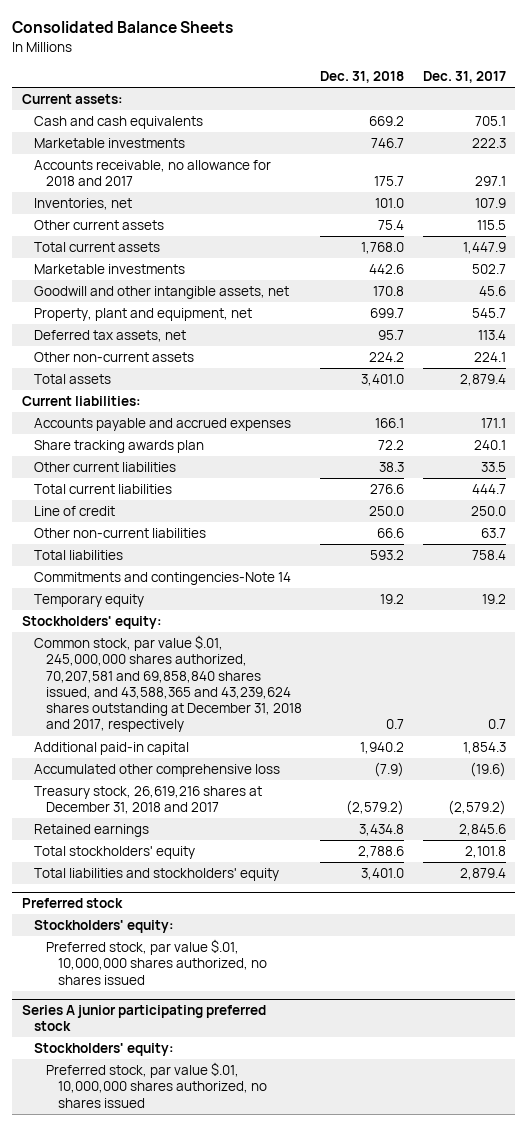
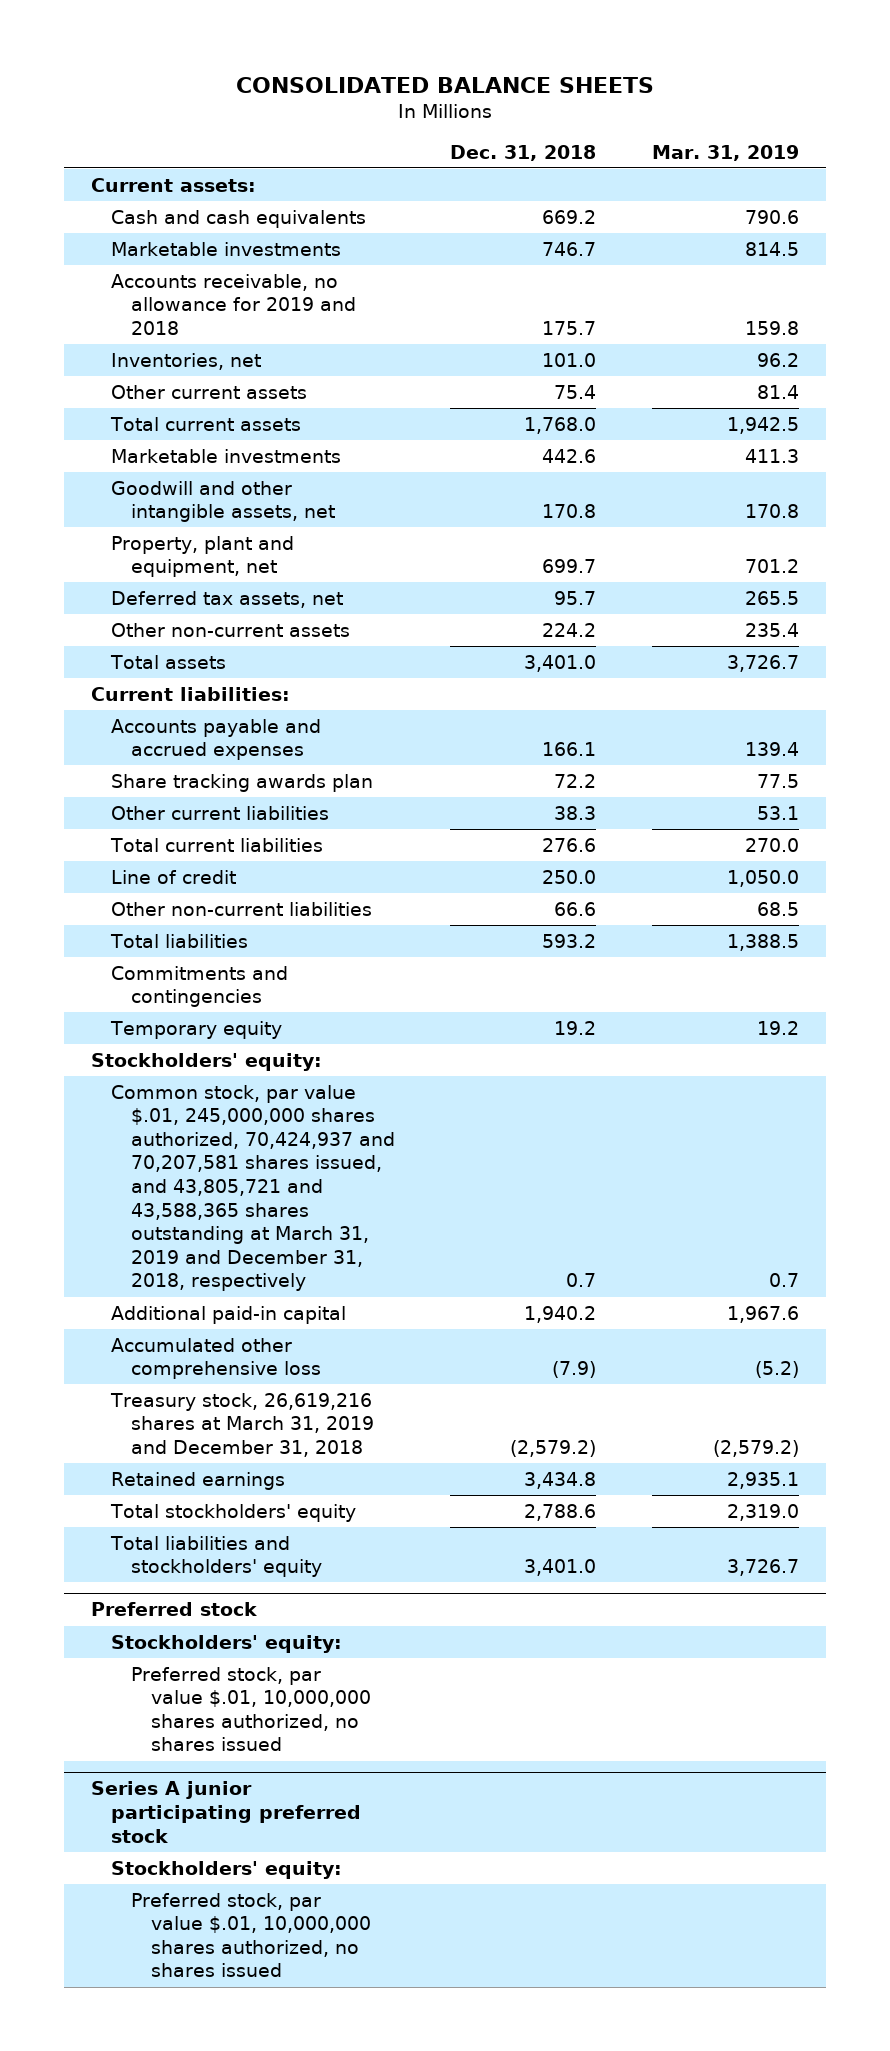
[12,21,234,34] Consolidated Balance Sheets -> [235,76,654,93] CONSOLIDATED BALANCE SHEETS
[422,71,506,84] Dec. 31, 2017 -> none
none -> [651,144,799,161] Mar. 31, 2019
[33,159,271,187] Accounts receivable, no allowance for 2018 and 2017 -> [111,273,356,335] Accounts receivable, no allowance for 2019 and 2018
[33,571,291,585] Commitments and contingencies-Note 14 -> [111,965,289,1008] Commitments and contingencies
[33,634,302,733] Common stock, par value $.01, 245,000,000 shares authorized, 70,207,581 and 69,858,840 shares issued, and 43,588,365 and 43,239,624 shares outstanding at December 31, 2018 and 2017, respectively -> [111,1084,395,1292] Common stock, par value $.01, 245,000,000 shares authorized, 70,424,937 and 70,207,581 shares issued, and 43,805,721 and 43,588,365 shares outstanding at March 31, 2019 and December 31, 2018, respectively
[33,785,262,815] Treasury stock, 26,619,216 shares at December 31, 2018 and 2017 -> [110,1392,374,1457] Treasury stock, 26,619,216 shares at March 31, 2019 and December 31, 2018

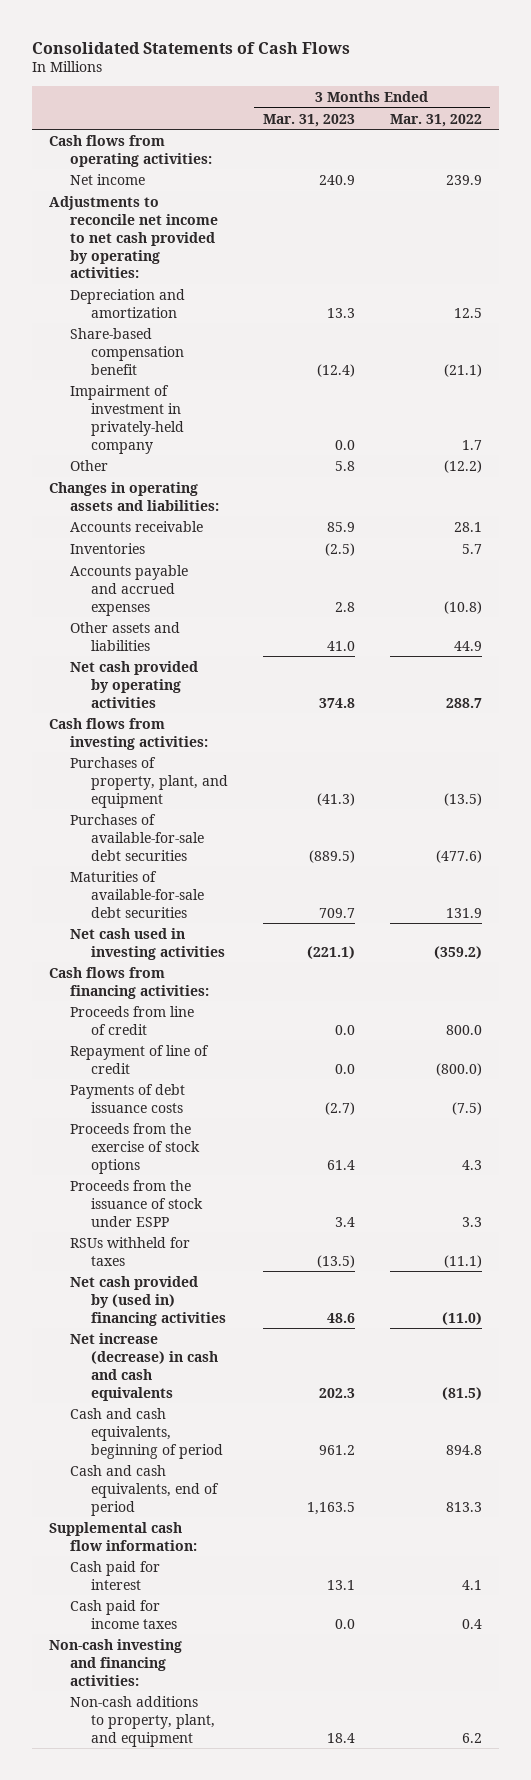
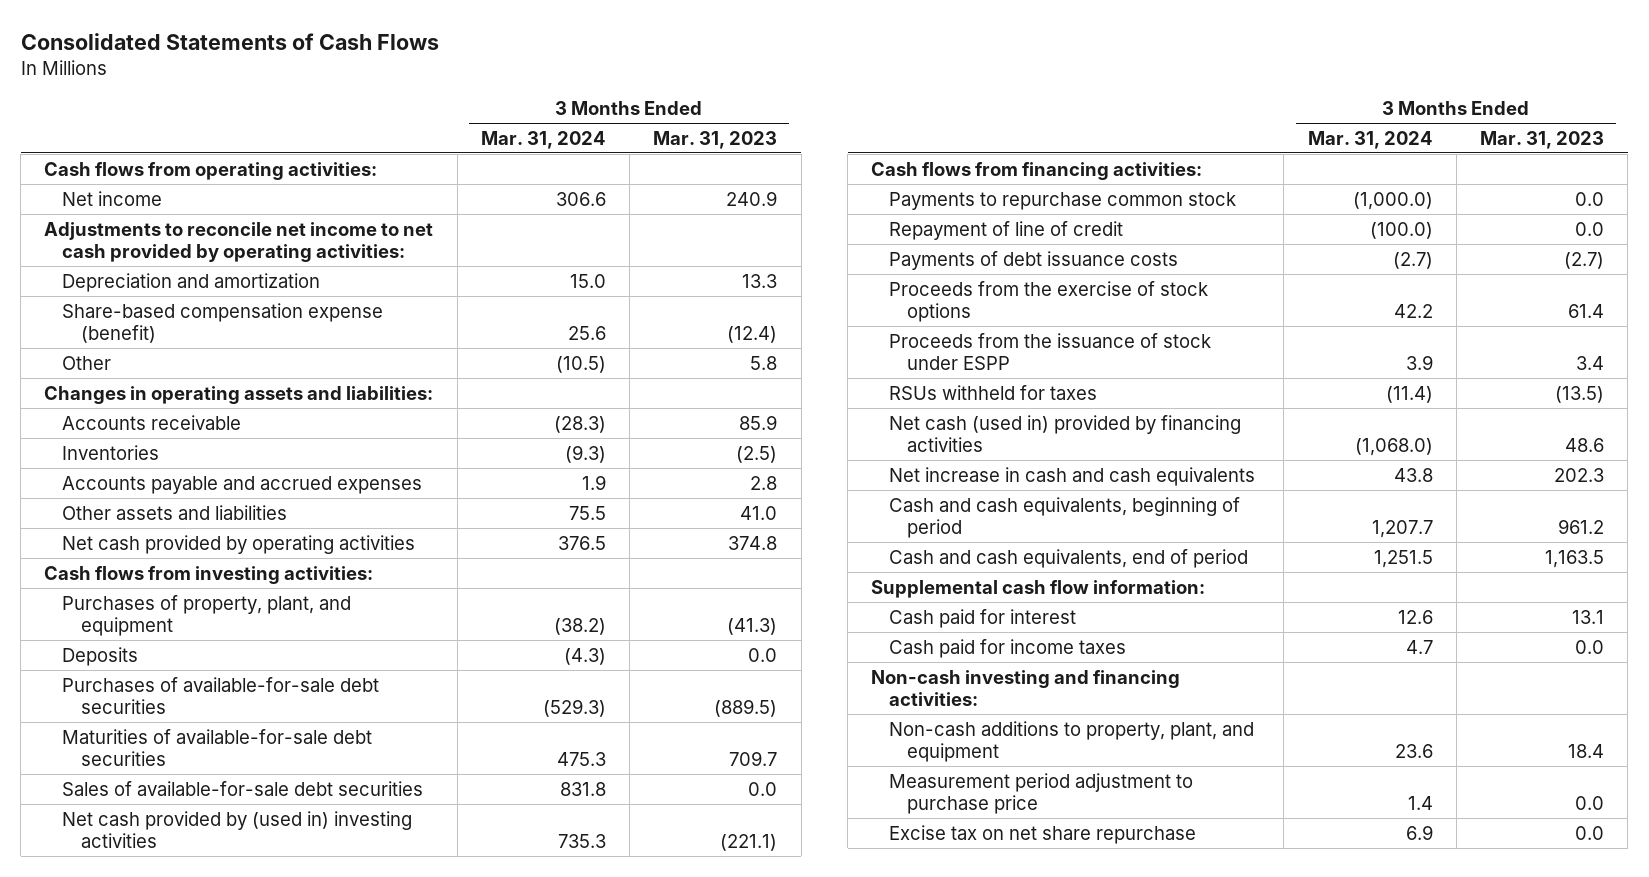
[389,113,482,127] Mar. 31, 2022 -> none
none -> [480,130,606,149] Mar. 31, 2024
[70,384,185,454] Impairment of investment in privately-held company -> none
[70,327,185,375] Share-based compensation benefit -> [62,302,384,344] Share-based compensation expense (benefit)
none -> [62,646,139,666] Deposits
none -> [62,780,424,796] Sales of available-for-sale debt securities
[70,927,226,960] Net cash used in investing activities -> [62,810,413,849] Net cash provided by (used in) investing activities
[70,1005,195,1035] Proceeds from line of credit -> none
none -> [889,191,1237,210] Payments to repurchase common stock
[70,1275,227,1326] Net cash provided by (used in) financing activities -> [889,414,1242,453] Net cash (used in) provided by financing activities
[70,1332,219,1401] Net increase (decrease) in cash and cash equivalents -> [889,466,1256,486] Net increase in cash and cash equivalents
none -> [889,772,1194,815] Measurement period adjustment to purchase price
none -> [889,824,1197,844] Excise tax on net share repurchase

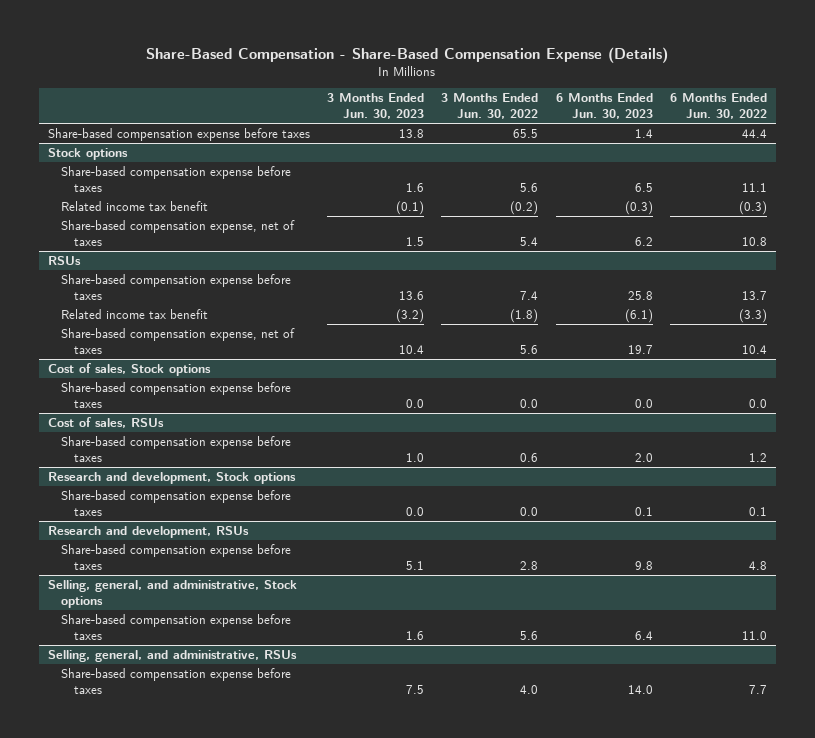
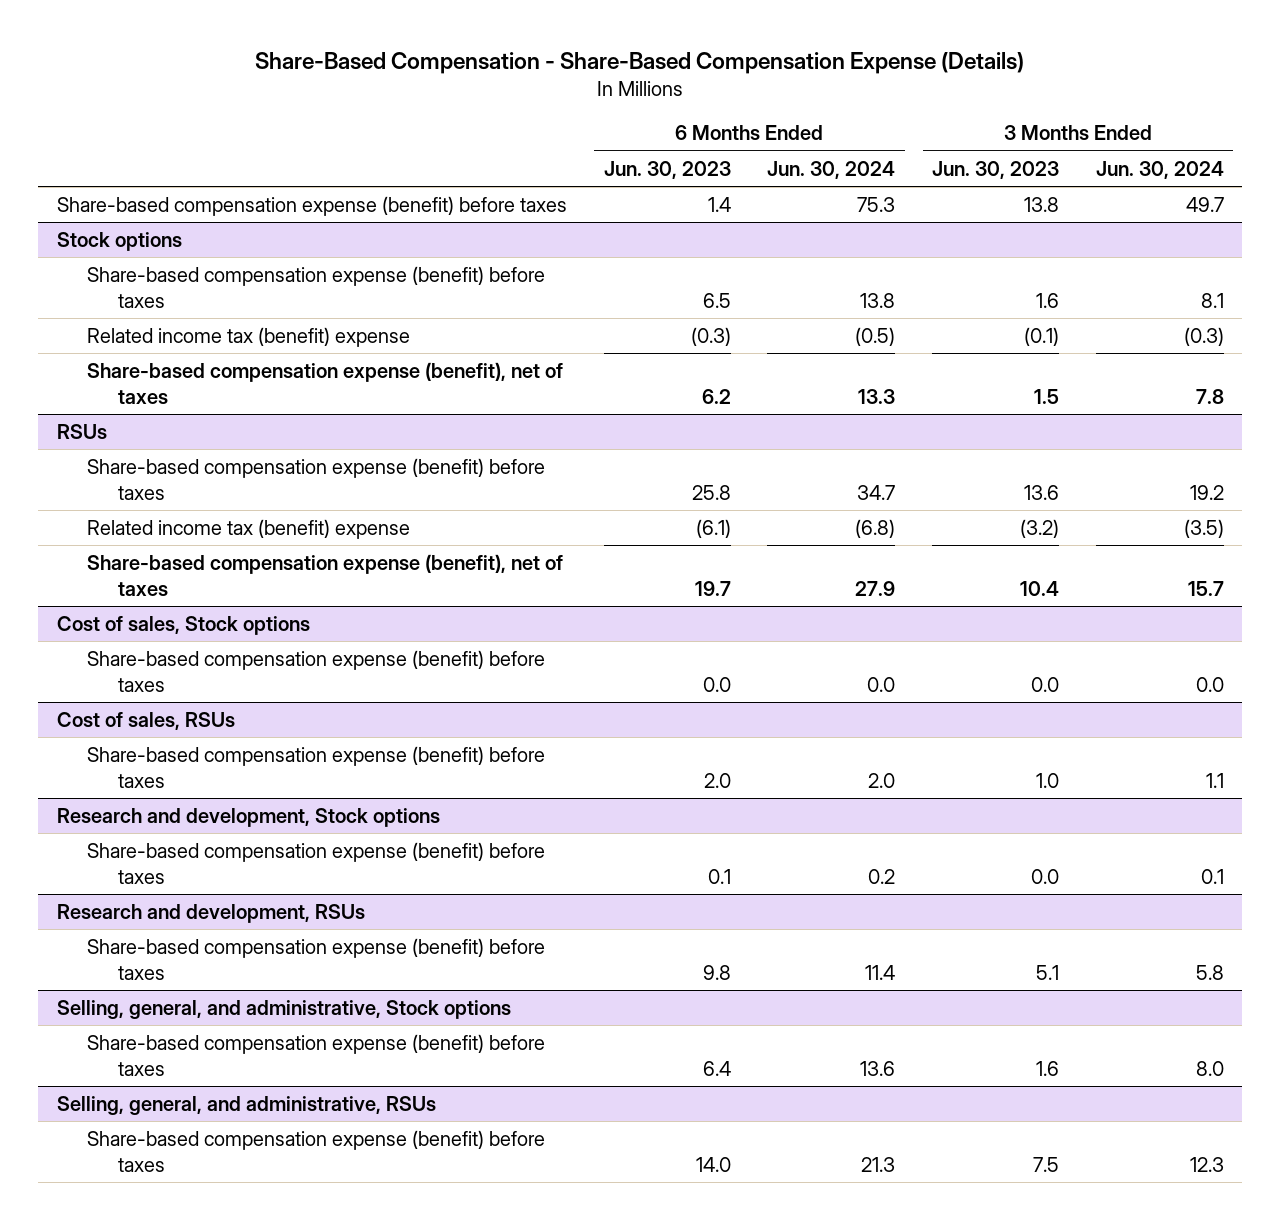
[441,93,539,119] 3 Months Ended Jun. 30, 2022 -> none
[670,93,768,119] 6 Months Ended Jun. 30, 2022 -> none
none -> [767,160,896,179] Jun. 30, 2024
none -> [1095,160,1224,179] Jun. 30, 2024
[47,128,310,142] Share-based compensation expense before taxes -> [56,195,567,216] Share-based compensation expense (benefit) before taxes
[60,166,291,192] Share-based compensation expense before taxes -> [87,265,546,308] Share-based compensation expense (benefit) before taxes
[60,201,208,212] Related income tax benefit -> [87,326,411,347] Related income tax (benefit) expense
[60,220,295,246] Share-based compensation expense, net of taxes -> [87,361,564,404] Share-based compensation expense (benefit), net of taxes
[60,274,291,300] Share-based compensation expense before taxes -> [87,457,546,500] Share-based compensation expense (benefit) before taxes
[60,309,208,320] Related income tax benefit -> [87,518,411,539] Related income tax (benefit) expense
[60,328,295,354] Share-based compensation expense, net of taxes -> [87,553,564,596] Share-based compensation expense (benefit), net of taxes
[60,382,291,408] Share-based compensation expense before taxes -> [87,649,546,692] Share-based compensation expense (benefit) before taxes
[60,436,291,462] Share-based compensation expense before taxes -> [87,745,546,788] Share-based compensation expense (benefit) before taxes
[60,490,291,516] Share-based compensation expense before taxes -> [87,841,546,884] Share-based compensation expense (benefit) before taxes
[60,544,291,570] Share-based compensation expense before taxes -> [87,937,546,980] Share-based compensation expense (benefit) before taxes
[60,614,291,640] Share-based compensation expense before taxes -> [87,1033,546,1076] Share-based compensation expense (benefit) before taxes
[60,668,291,694] Share-based compensation expense before taxes -> [87,1129,546,1172] Share-based compensation expense (benefit) before taxes

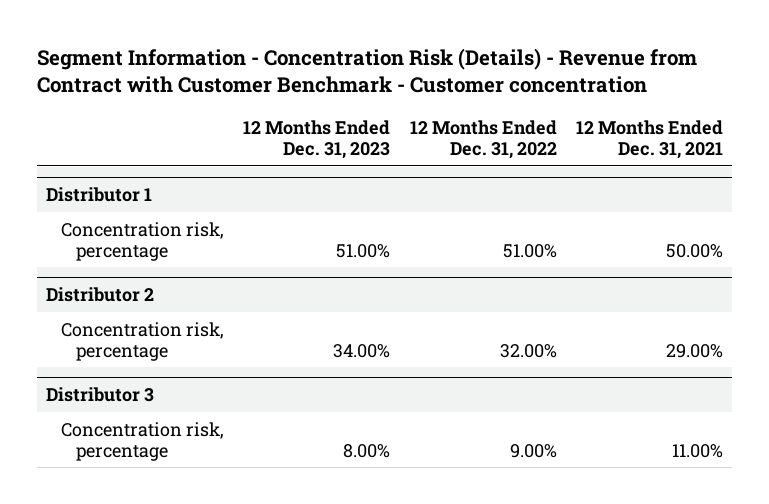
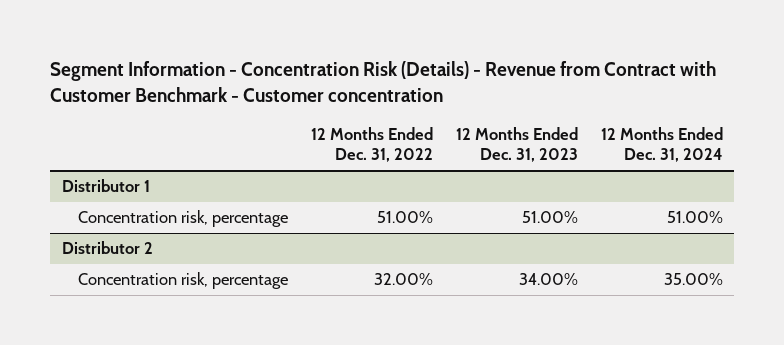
[575,119,723,159] 12 Months Ended Dec. 31, 2021 -> none
none -> [600,127,723,163] 12 Months Ended Dec. 31, 2024
[46,387,155,403] Distributor 3 -> none
[61,421,225,461] Concentration risk, percentage -> none

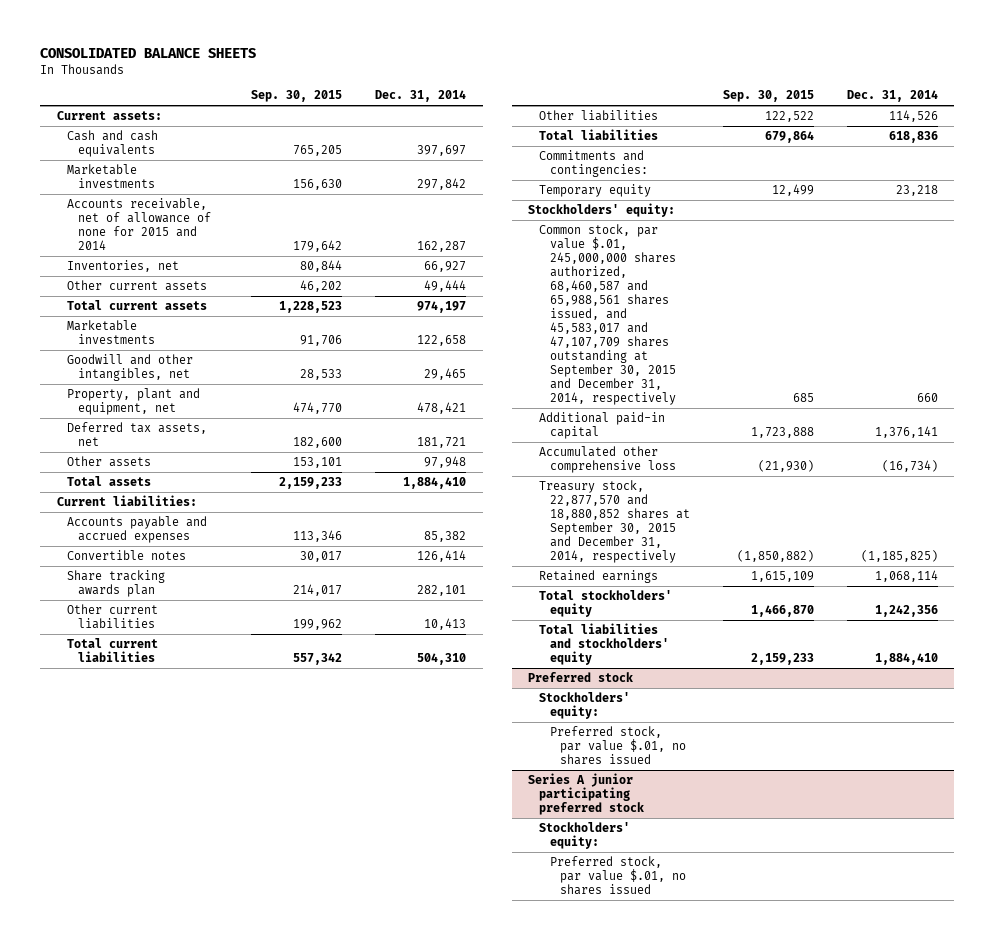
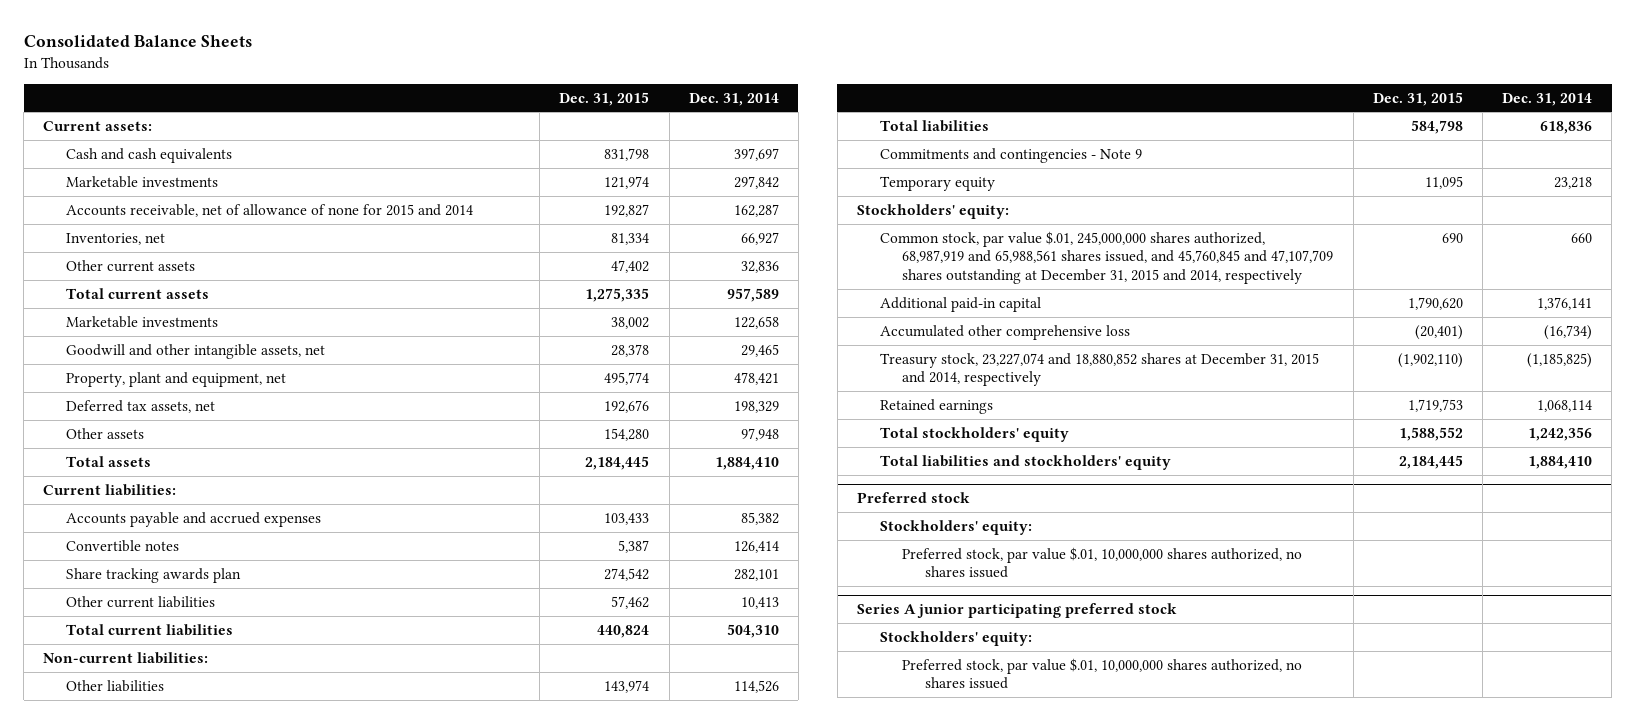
[39,47,256,58] CONSOLIDATED BALANCE SHEETS -> [23,35,252,48] Consolidated Balance Sheets
[250,90,342,103] Sep. 30, 2015 -> none
none -> [559,91,650,106] Dec. 31, 2015
[424,279,467,292] 49,444 -> [740,260,779,273] 32,836
[417,300,467,313] 974,197 -> [726,287,779,302] 957,589
[67,353,194,381] Goodwill and other intangibles, net -> [66,343,326,359] Goodwill and other intangible assets, net
[417,436,467,448] 181,721 -> [733,400,779,413] 198,329
none -> [43,651,209,664] Non-current liabilities:
[538,149,648,177] Commitments and contingencies: -> [879,147,1142,163] Commitments and contingencies - Note 9
[538,223,676,406] Common stock, par value $.01, 245,000,000 shares authorized, 68,460,587 and 65,988,561 shares issued, and 45,583,017 and 47,107,709 shares outstanding at September 30, 2015 and December 31, 2014, respectively -> [879,230,1334,285] Common stock, par value $.01, 245,000,000 shares authorized, 68,987,919 and 65,988,561 shares issued, and 45,760,845 and 47,107,709 shares outstanding at December 31, 2015 and 2014, respectively
[538,479,690,564] Treasury stock, 22,877,570 and 18,880,852 shares at September 30, 2015 and December 31, 2014, respectively -> [879,352,1319,387] Treasury stock, 23,227,074 and 18,880,852 shares at December 31, 2015 and 2014, respectively
[549,725,687,766] Preferred stock, par value $.01, no shares issued -> [902,546,1303,579] Preferred stock, par value $.01, 10,000,000 shares authorized, no shares issued
[549,855,687,896] Preferred stock, par value $.01, no shares issued -> [902,657,1303,690] Preferred stock, par value $.01, 10,000,000 shares authorized, no shares issued

